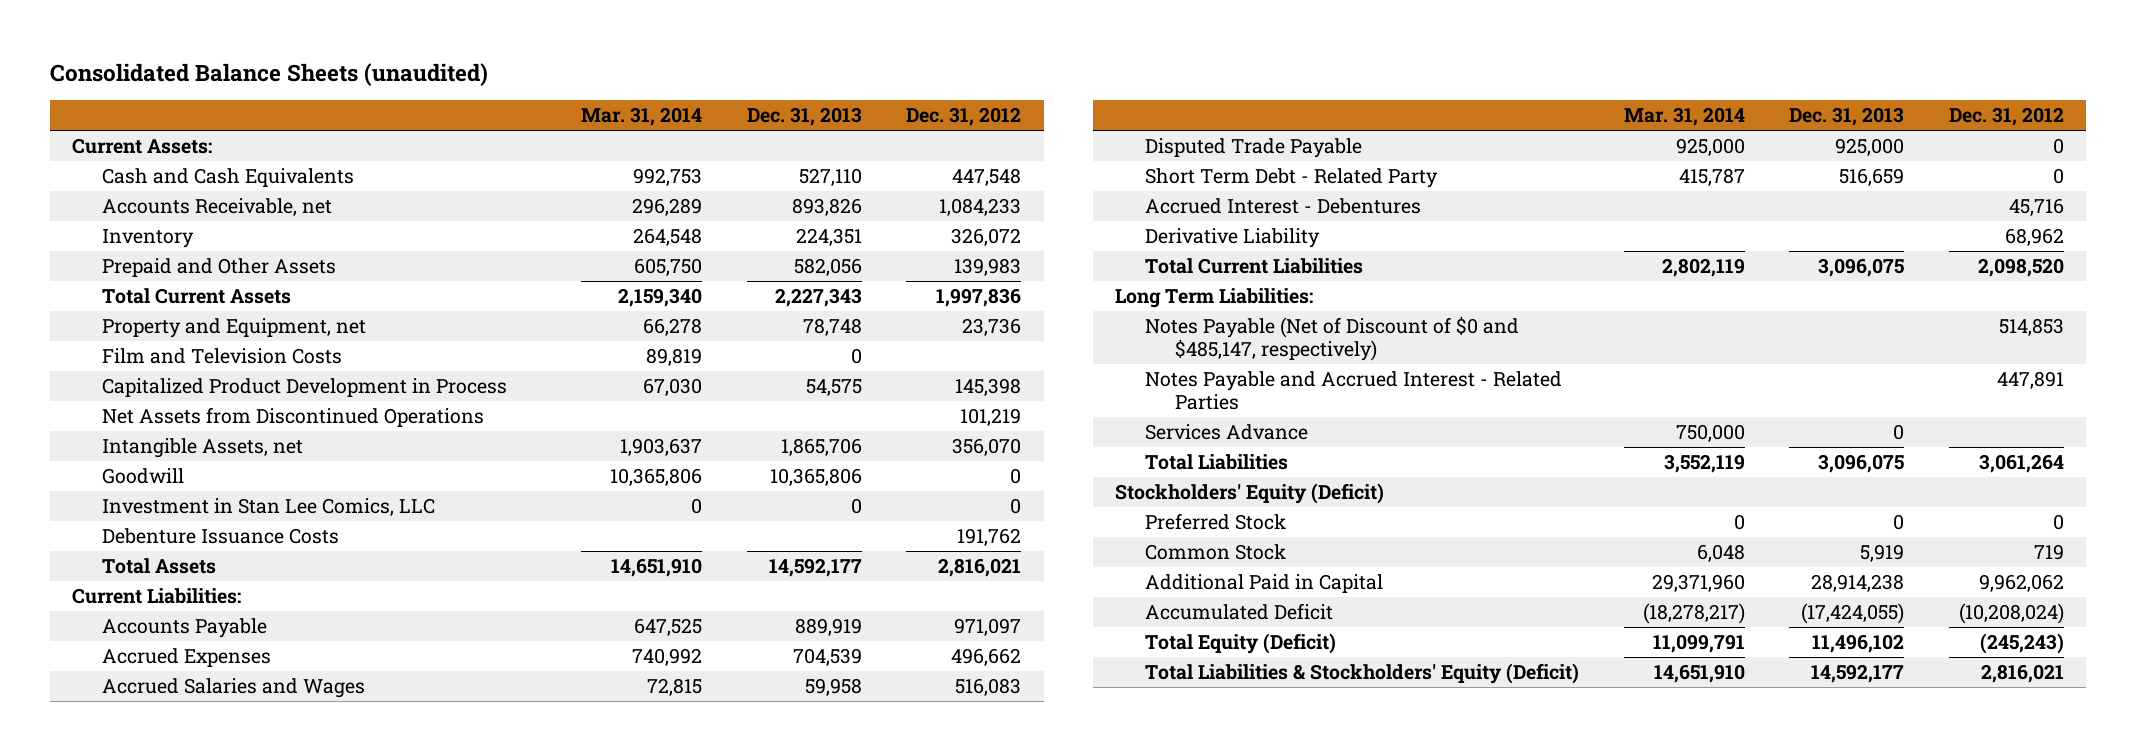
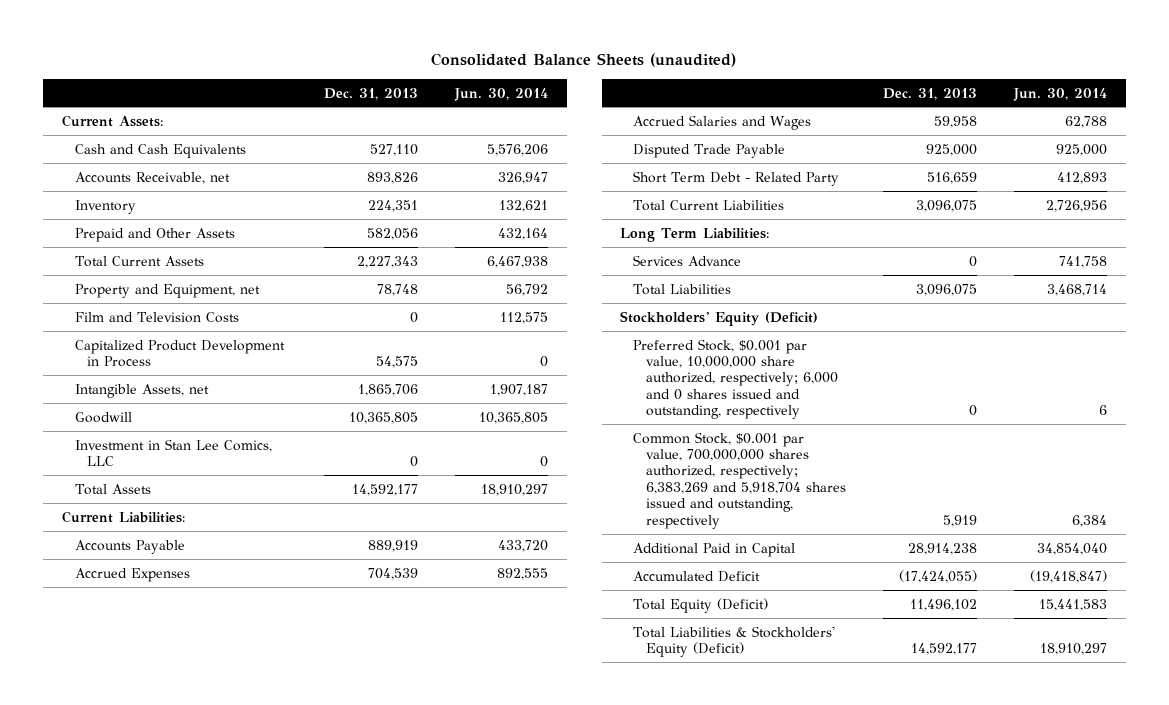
[580,107,702,127] Mar. 31, 2014 -> none
[906,107,1022,127] Dec. 31, 2012 -> none
none -> [454,87,549,101] Jun. 30, 2014
[102,407,485,428] Net Assets from Discontinued Operations -> none
[769,468,862,487] 10,365,806 -> [349,411,419,424] 10,365,805
[102,528,340,545] Debenture Issuance Costs -> none
[1145,198,1422,215] Accrued Interest - Debentures -> none
[1145,228,1321,249] Derivative Liability -> none
[1145,316,1520,361] Notes Payable (Net of Discount of $0 and $485,147, respectively) -> none
[1145,371,1563,410] Notes Payable and Accrued Interest - Related Parties -> none
[1145,513,1287,531] Preferred Stock -> [633,338,839,420] Preferred Stock, $0.001 par value, 10,000,000 share authorized, respectively; 6,000 and 0 shares issued and outstanding, respectively
[1145,544,1287,561] Common Stock -> [633,431,847,529] Common Stock, $0.001 par value, 700,000,000 shares authorized, respectively; 6,383,269 and 5,918,704 shares issued and outstanding, respectively

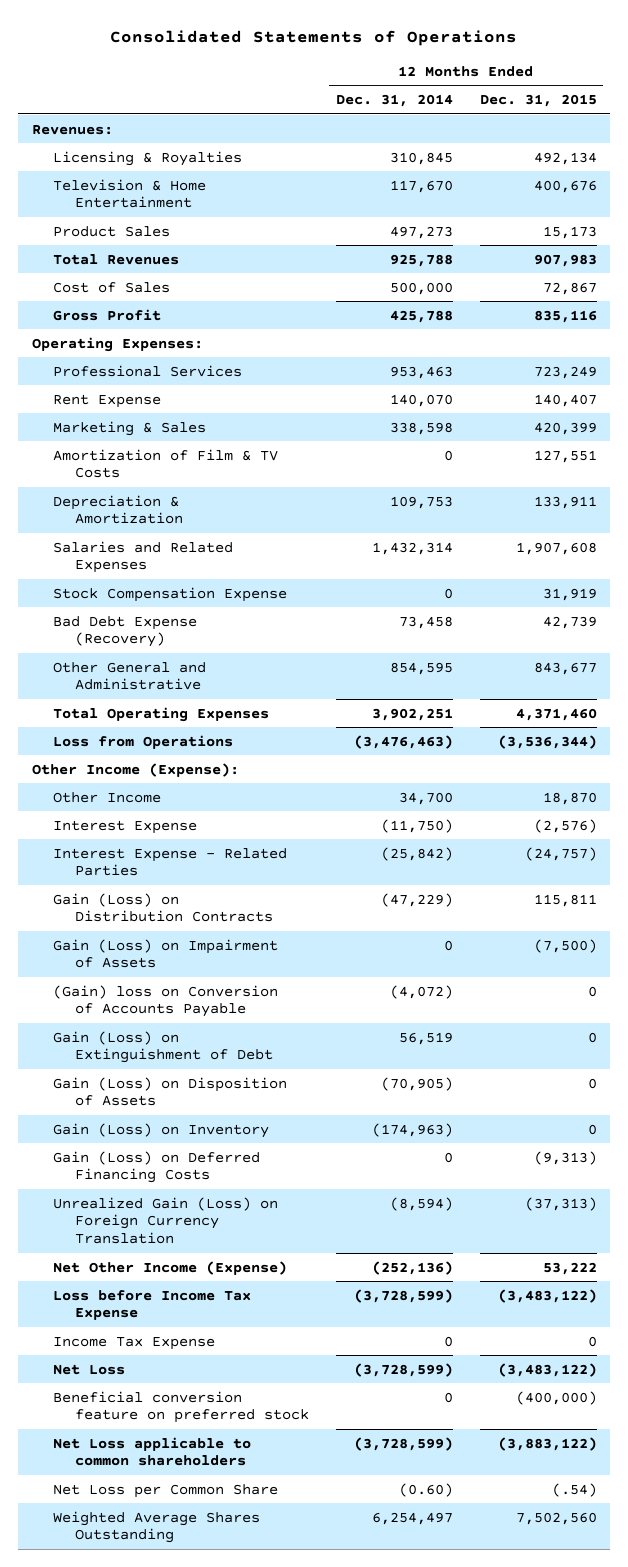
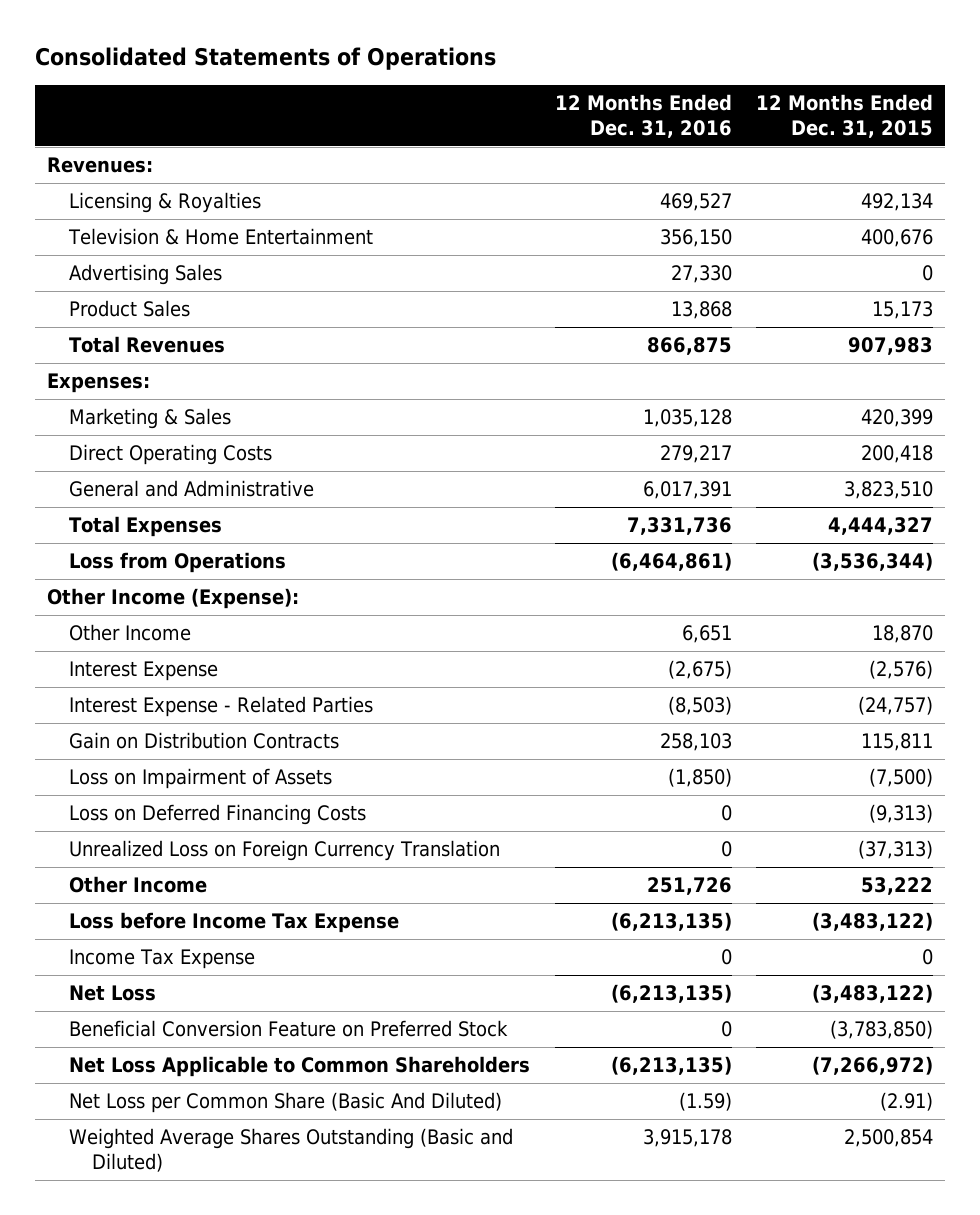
[335,94,453,108] Dec. 31, 2014 -> none
none -> [554,93,732,138] 12 Months Ended Dec. 31, 2016
none -> [69,263,223,285] Advertising Sales
[53,281,171,293] Cost of Sales -> none
[53,308,162,321] Gross Profit -> none
[53,364,243,377] Professional Services -> none
[53,393,162,408] Rent Expense -> none
[31,336,203,352] Operating Expenses: -> [47,372,151,393] Expenses:
[53,448,279,479] Amortization of Film & TV Costs -> none
[53,494,183,525] Depreciation & Amortization -> none
[53,540,234,574] Salaries and Related Expenses -> none
[53,586,288,602] Stock Compensation Expense -> none
[53,615,198,648] Bad Debt Expense (Recovery) -> none
none -> [69,443,273,465] Direct Operating Costs
[53,661,207,691] Other General and Administrative -> [69,479,315,497] General and Administrative
[533,661,597,675] 843,677 -> [843,480,933,499] 3,823,510
[53,706,270,722] Total Operating Expenses -> [69,515,223,537] Total Expenses
[515,707,597,721] 4,371,460 -> [827,516,933,535] 4,444,327
[53,984,279,1018] (Gain) loss on Conversion of Accounts Payable -> none
[53,1030,273,1064] Gain (Loss) on Extinguishment of Debt -> none
[53,1076,288,1107] Gain (Loss) on Disposition of Assets -> none
[53,1122,270,1138] Gain (Loss) on Inventory -> none
[53,892,273,923] Gain (Loss) on Distribution Contracts -> [69,731,340,749] Gain on Distribution Contracts
[53,938,279,969] Gain (Loss) on Impairment of Assets -> [69,767,333,789] Loss on Impairment of Assets
[53,1150,261,1184] Gain (Loss) on Deferred Financing Costs -> [69,803,367,825] Loss on Deferred Financing Costs
[53,1196,279,1245] Unrealized Gain (Loss) on Foreign Currency Translation -> [69,839,501,861] Unrealized Loss on Foreign Currency Translation
[53,1260,288,1275] Net Other Income (Expense) -> [69,875,208,893] Other Income
[53,1390,309,1424] Beneficial conversion feature on preferred stock -> [69,1019,509,1037] Beneficial Conversion Feature on Preferred Stock
[515,1390,597,1405] (400,000) -> [829,1019,933,1039] (3,783,850)
[53,1436,252,1467] Net Loss applicable to common shareholders -> [69,1055,531,1077] Net Loss Applicable to Common Shareholders
[497,1436,597,1451] (3,883,122) -> [811,1055,933,1075] (7,266,972)
[53,1483,279,1498] Net Loss per Common Share -> [69,1091,503,1113] Net Loss per Common Share (Basic And Diluted)
[551,1482,597,1497] (.54) -> [879,1091,933,1111] (2.91)
[53,1510,261,1544] Weighted Average Shares Outstanding -> [69,1127,514,1173] Weighted Average Shares Outstanding (Basic and Diluted)
[515,1511,597,1525] 7,502,560 -> [843,1128,933,1147] 2,500,854

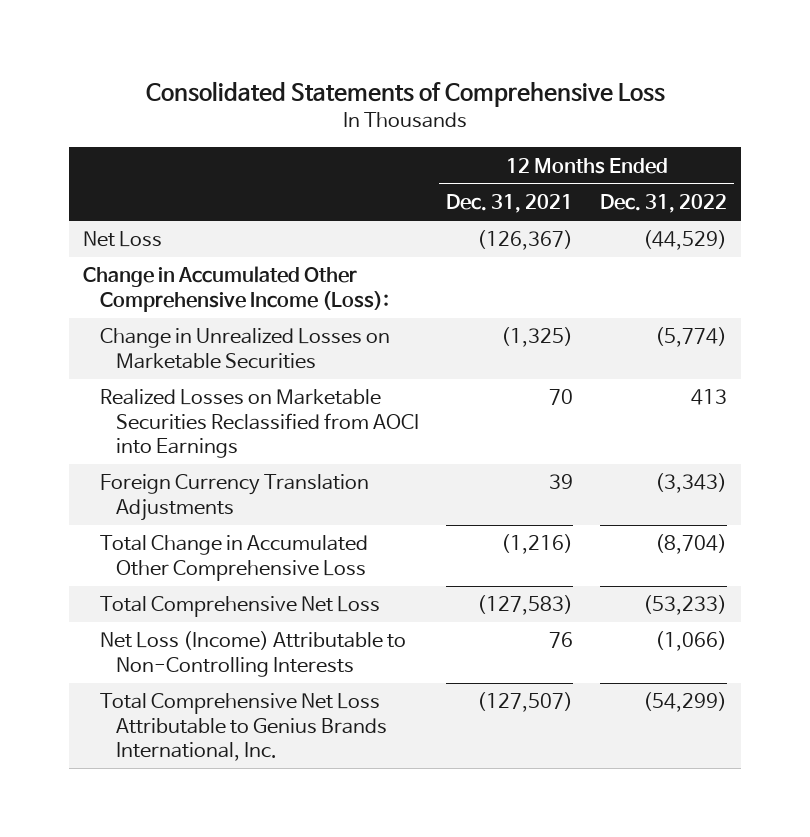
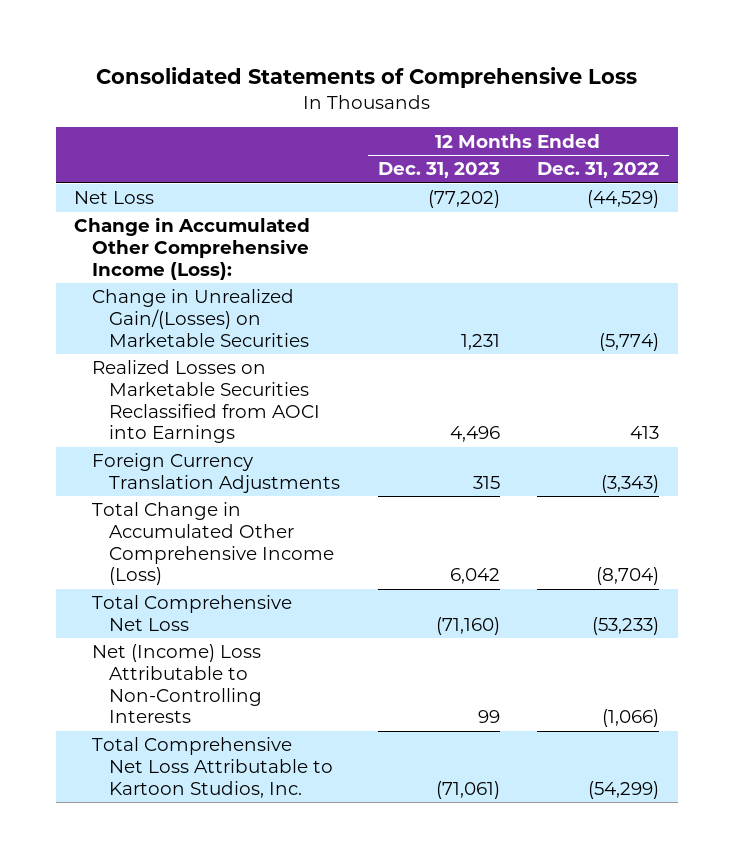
[446,194,574,214] Dec. 31, 2021 -> none
none -> [377,162,500,179] Dec. 31, 2023
[99,328,390,369] Change in Unrealized Losses on Marketable Securities -> [91,289,309,347] Change in Unrealized Gain/(Losses) on Marketable Securities
[99,535,368,581] Total Change in Accumulated Other Comprehensive Loss -> [91,502,334,586] Total Change in Accumulated Other Comprehensive Income (Loss)
[99,631,406,677] Net Loss (Income) Attributable to Non-Controlling Interests -> [91,644,262,724] Net (Income) Loss Attributable to Non-Controlling Interests
[99,693,388,762] Total Comprehensive Net Loss Attributable to Genius Brands International, Inc. -> [91,737,333,798] Total Comprehensive Net Loss Attributable to Kartoon Studios, Inc.

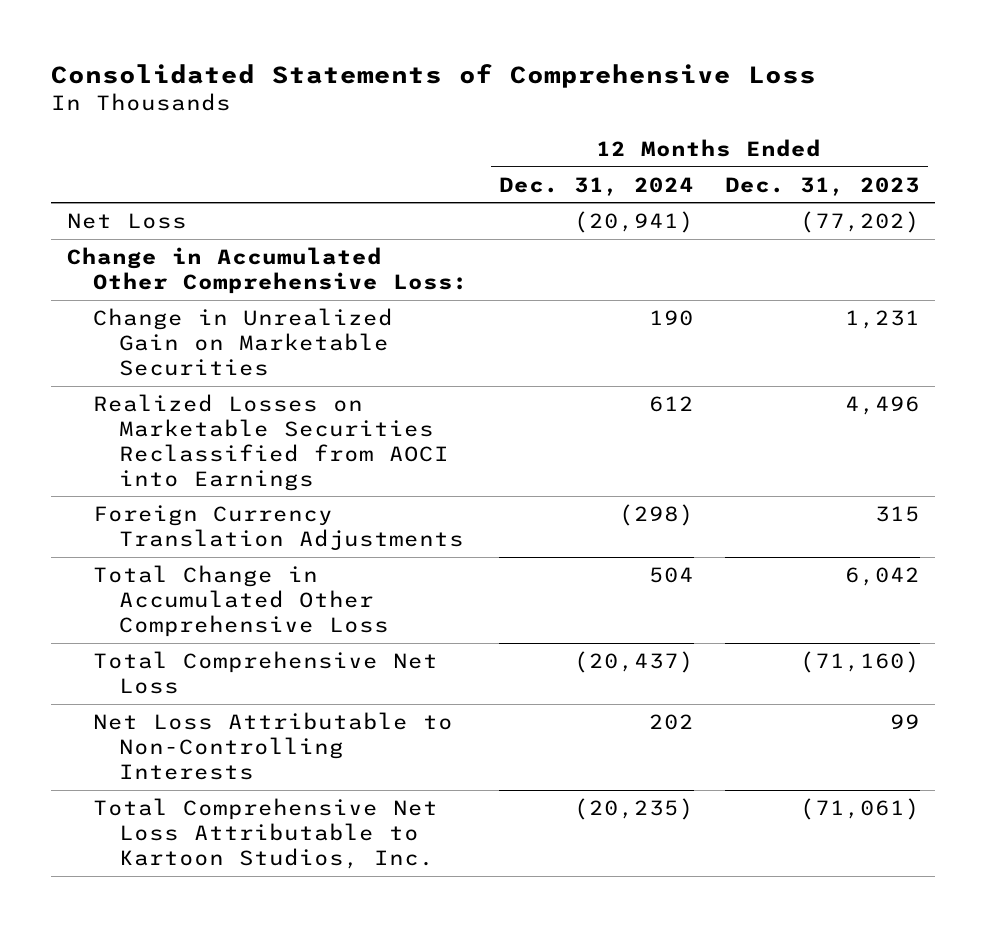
[537,162,660,179] Dec. 31, 2022 -> none
none -> [498,176,694,196] Dec. 31, 2024
[74,217,311,280] Change in Accumulated Other Comprehensive Income (Loss): -> [66,246,468,294] Change in Accumulated Other Comprehensive Loss:
[91,289,309,347] Change in Unrealized Gain/(Losses) on Marketable Securities -> [92,307,393,376] Change in Unrealized Gain on Marketable Securities
[91,502,334,586] Total Change in Accumulated Other Comprehensive Income (Loss) -> [92,564,390,637] Total Change in Accumulated Other Comprehensive Loss
[91,644,262,724] Net (Income) Loss Attributable to Non-Controlling Interests -> [92,711,453,780] Net Loss Attributable to Non-Controlling Interests

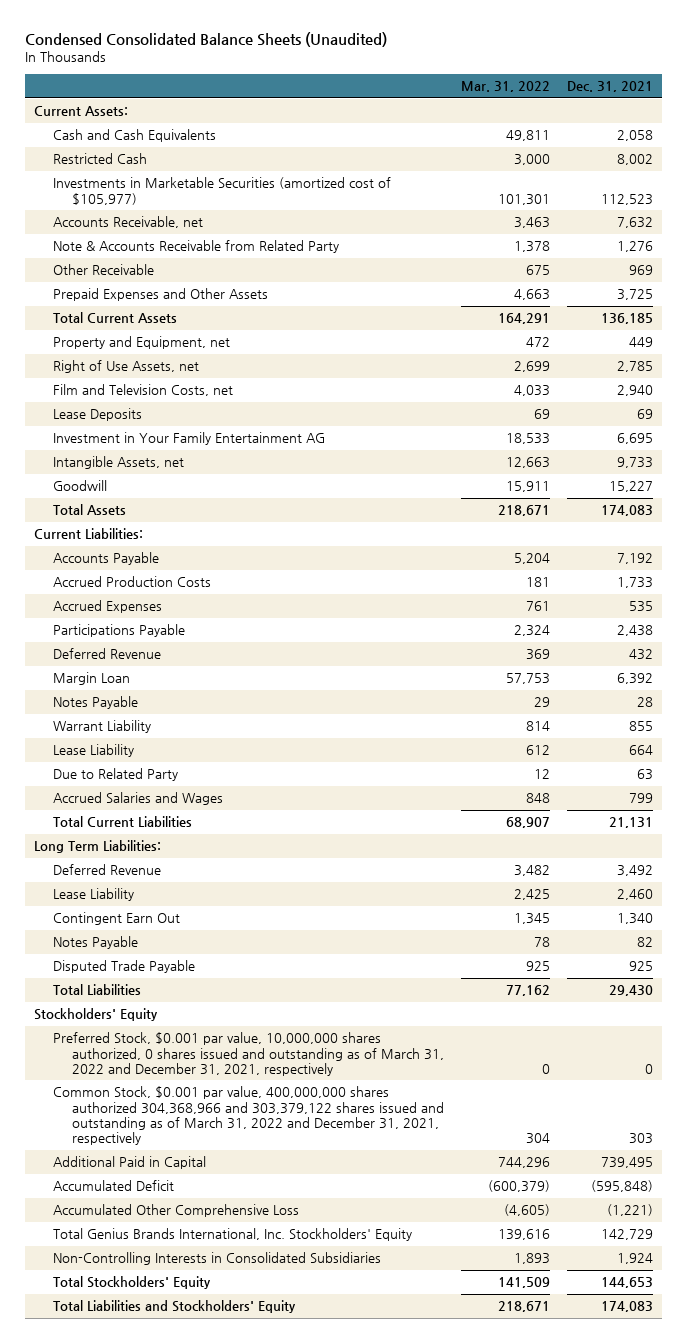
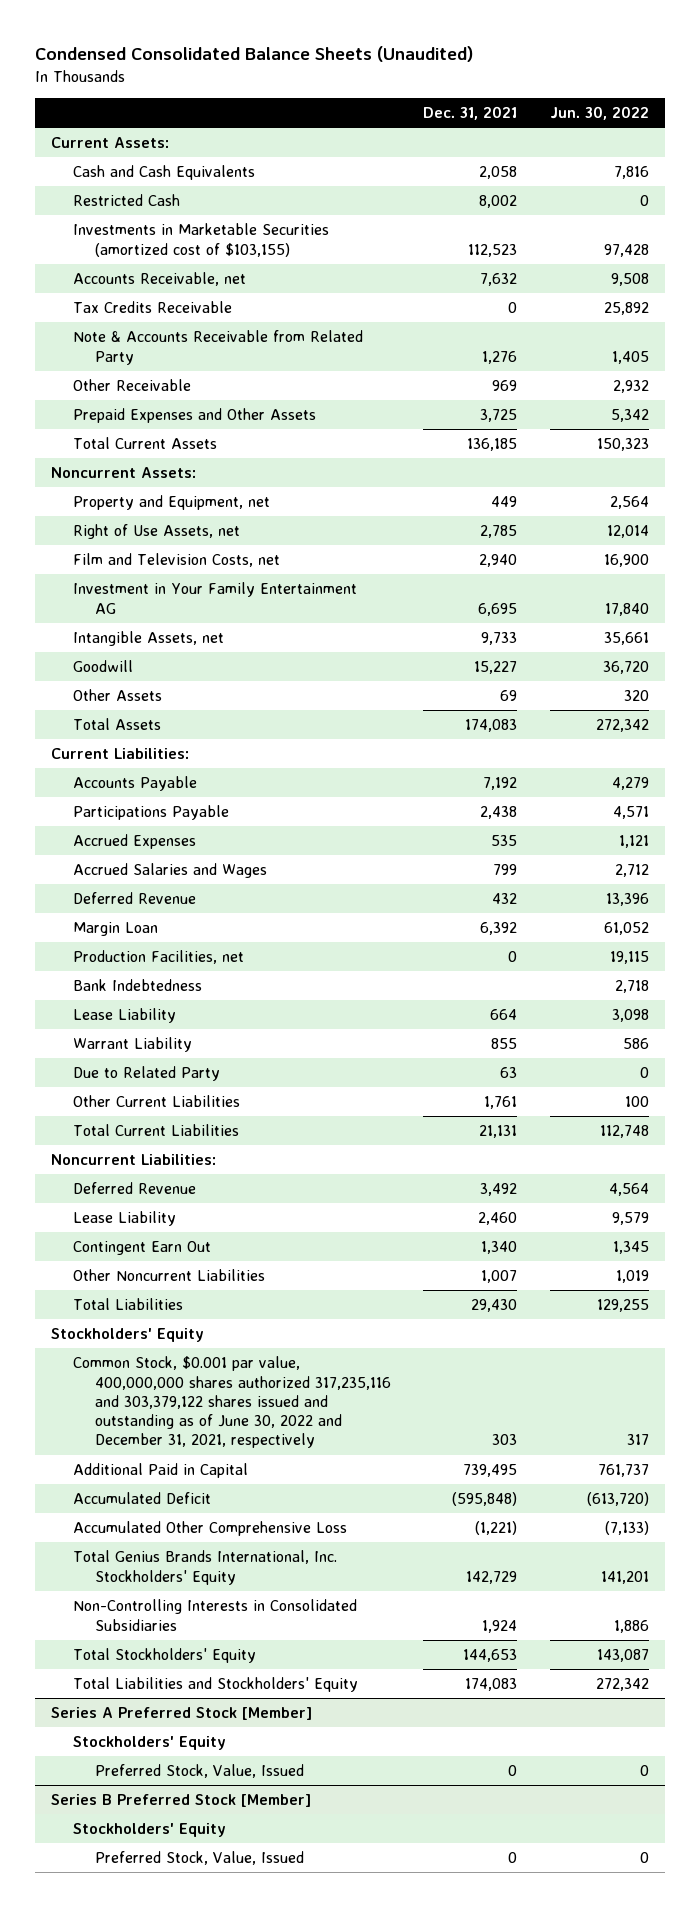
[461,81,551,93] Mar. 31, 2022 -> none
none -> [550,105,650,120] Jun. 30, 2022
[52,177,391,205] Investments in Marketable Securities (amortized cost of $105,977) -> [72,223,329,257] Investments in Marketable Securities (amortized cost of $103,155)
none -> [72,301,232,314] Tax Credits Receivable
none -> [50,467,196,479] Noncurrent Assets:
[52,408,142,422] Lease Deposits -> none
none -> [72,689,162,702] Other Assets
[52,576,211,588] Accrued Production Costs -> none
[52,600,162,614] Accrued Expenses -> [72,834,196,850] Accrued Expenses
[52,792,223,806] Accrued Salaries and Wages -> [72,863,267,879] Accrued Salaries and Wages
[52,696,138,710] Notes Payable -> none
none -> [72,950,244,965] Production Facilities, net
none -> [72,979,202,992] Bank Indebtedness
[52,720,151,734] Warrant Liability -> [72,1037,192,1053] Warrant Liability
none -> [72,1095,240,1108] Other Current Liabilities
[33,840,161,854] Long Term Liabilities: -> [50,1154,216,1166] Noncurrent Liabilities:
[52,936,138,950] Notes Payable -> none
[52,960,195,974] Disputed Trade Payable -> none
none -> [72,1269,265,1282] Other Noncurrent Liabilities
[52,1032,444,1076] Preferred Stock, $0.001 par value, 10,000,000 shares authorized, 0 shares issued and outstanding as of March 31, 2022 and December 31, 2021, respectively -> none
[52,1086,444,1146] Common Stock, $0.001 par value, 400,000,000 shares authorized 304,368,966 and 303,379,122 shares issued and outstanding as of March 31, 2022 and December 31, 2021, respectively -> [72,1356,391,1449] Common Stock, $0.001 par value, 400,000,000 shares authorized 317,235,116 and 303,379,122 shares issued and outstanding as of June 30, 2022 and December 31, 2021, respectively
none -> [50,1707,312,1721] Series A Preferred Stock [Member]
none -> [72,1736,226,1751] Stockholders' Equity
none -> [94,1764,304,1779] Preferred Stock, Value, Issued
none -> [50,1794,311,1808] Series B Preferred Stock [Member]
none -> [72,1823,226,1838] Stockholders' Equity
none -> [94,1851,304,1866] Preferred Stock, Value, Issued

